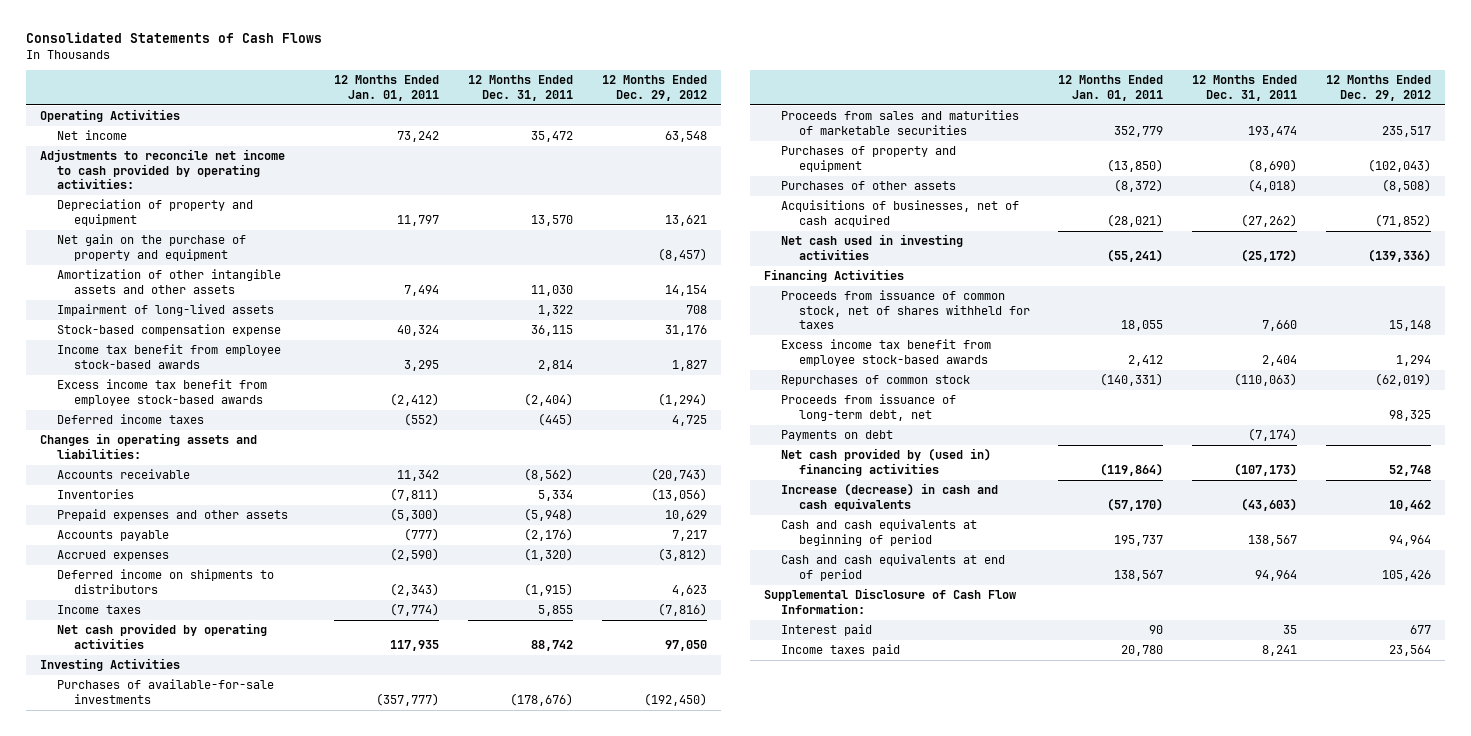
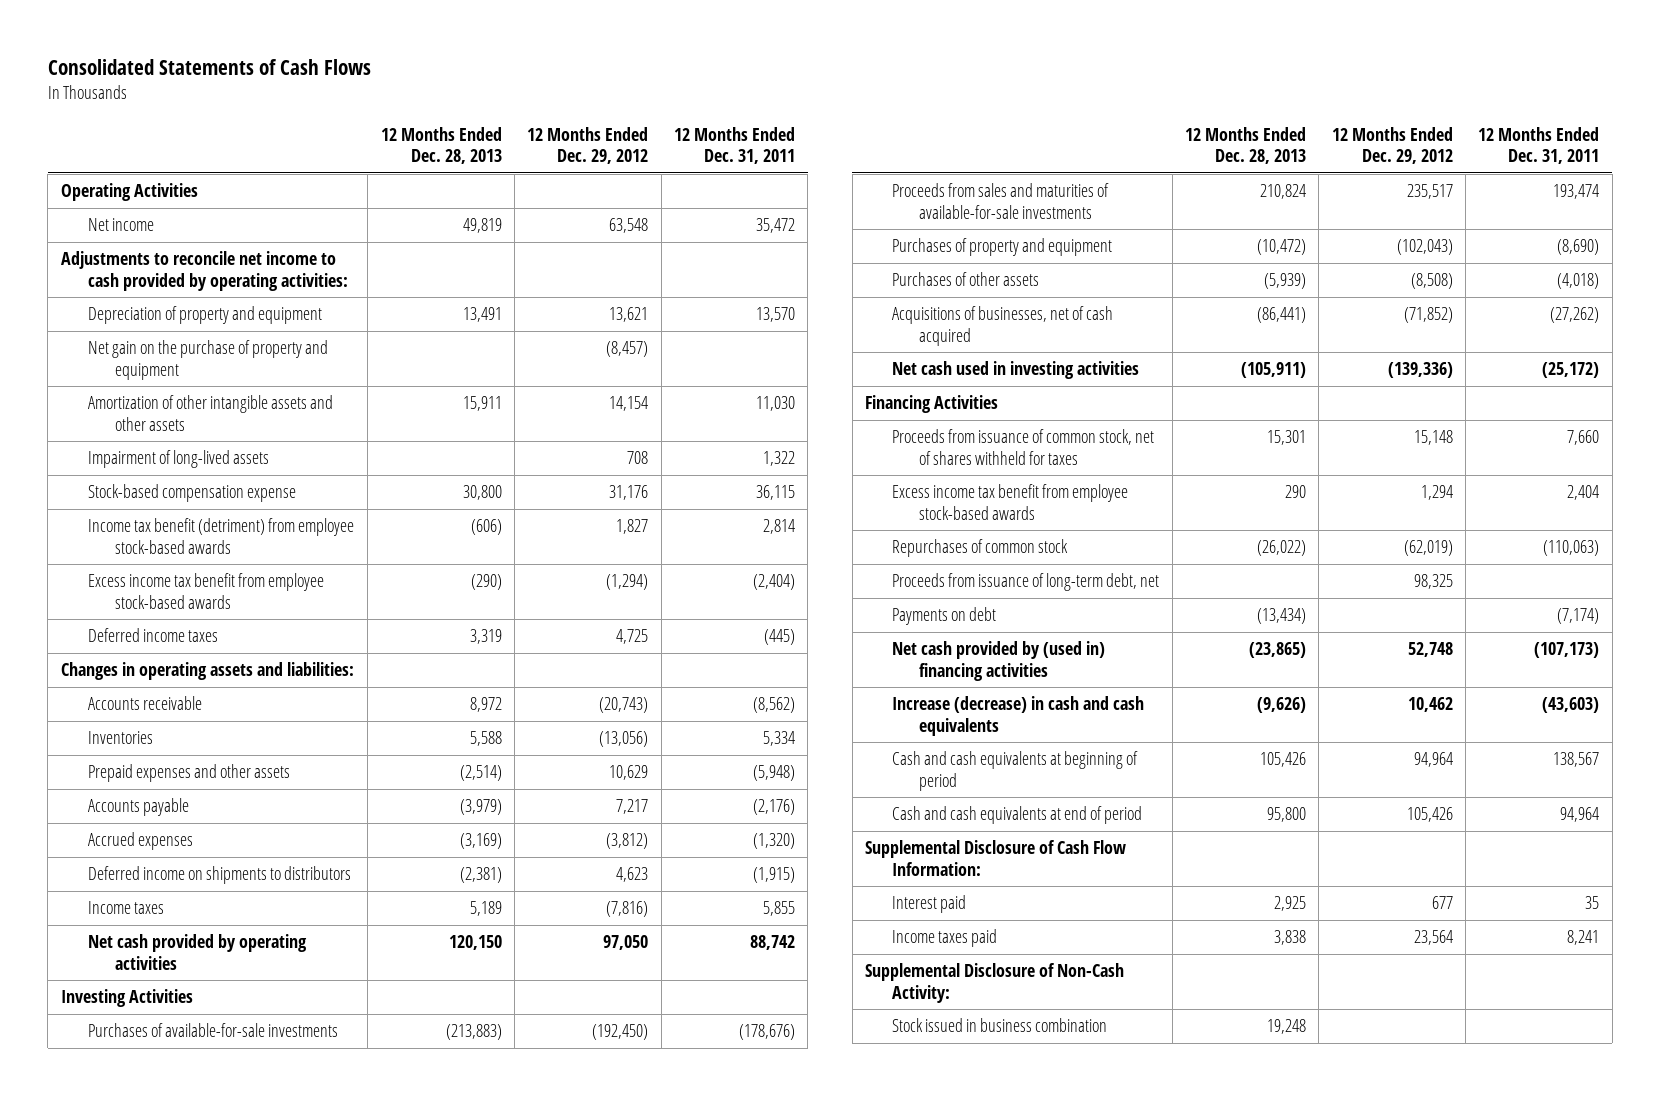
[334,75,440,101] 12 Months Ended Jan. 01, 2011 -> none
none -> [380,126,502,164] 12 Months Ended Dec. 28, 2013
[57,344,282,369] Income tax benefit from employee stock-based awards -> [87,518,354,554] Income tax benefit (detriment) from employee stock-based awards
[781,110,1020,135] Proceeds from sales and maturities of marketable securities -> [892,183,1110,219] Proceeds from sales and maturities of available-for-sale investments
none -> [865,963,1125,1003] Supplemental Disclosure of Non-Cash Activity:
none -> [892,1018,1108,1033] Stock issued in business combination

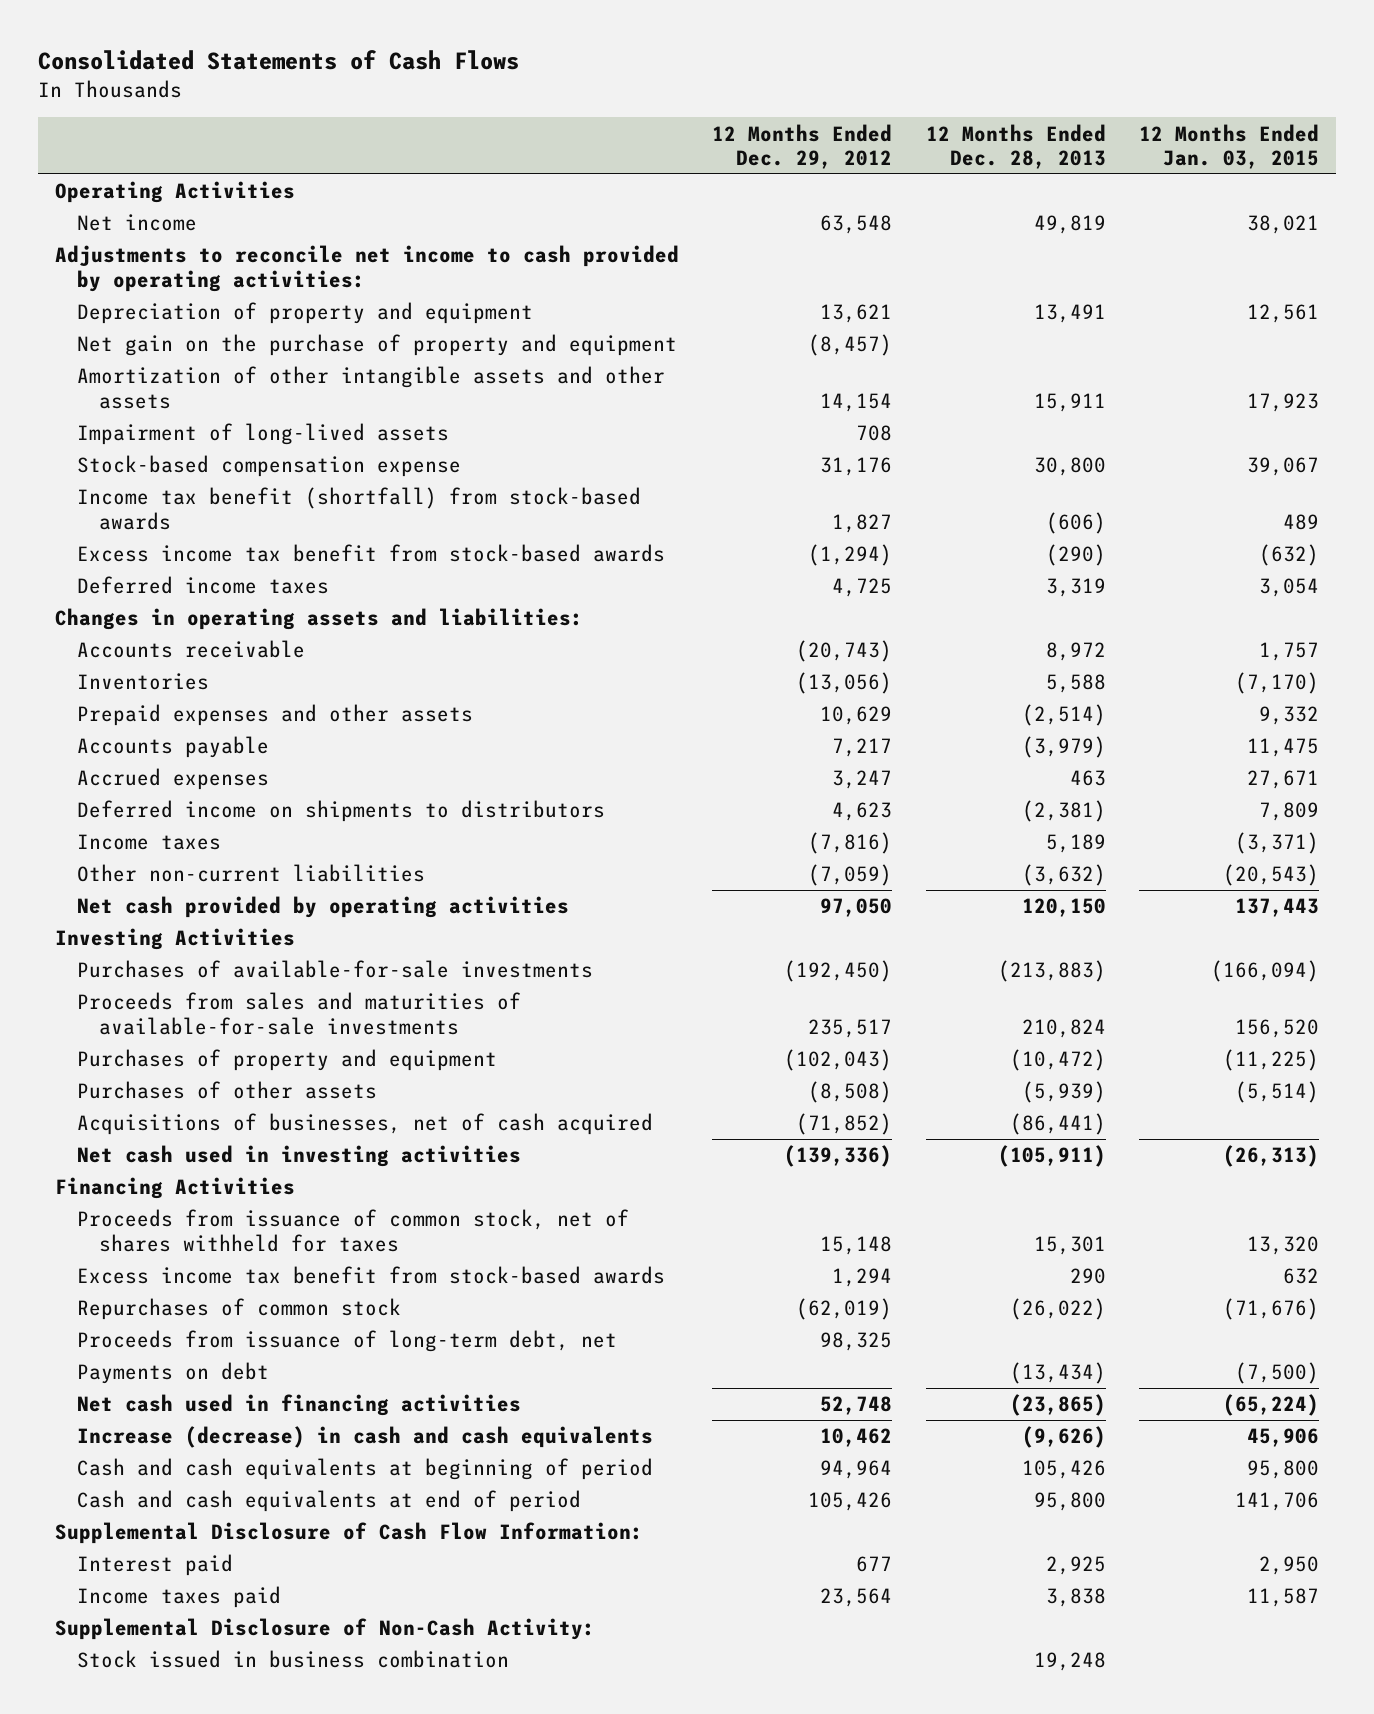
[673,126,795,164] 12 Months Ended Dec. 31, 2011 -> none
none -> [1139,123,1320,169] 12 Months Ended Jan. 03, 2015
[87,518,354,554] Income tax benefit (detriment) from employee stock-based awards -> [76,487,641,530] Income tax benefit (shortfall) from stock-based awards
[87,573,324,609] Excess income tax benefit from employee stock-based awards -> [76,544,665,563] Excess income tax benefit from stock-based awards
[459,833,502,850] (3,169) -> [1069,770,1106,787] 463
[606,833,649,850] (3,812) -> [832,770,893,790] 3,247
none -> [76,864,425,883] Other non-current liabilities
[892,484,1129,520] Excess income tax benefit from employee stock-based awards -> [76,1266,665,1285] Excess income tax benefit from stock-based awards
[892,641,1106,681] Net cash provided by (used in) financing activities -> [76,1394,521,1417] Net cash used in financing activities

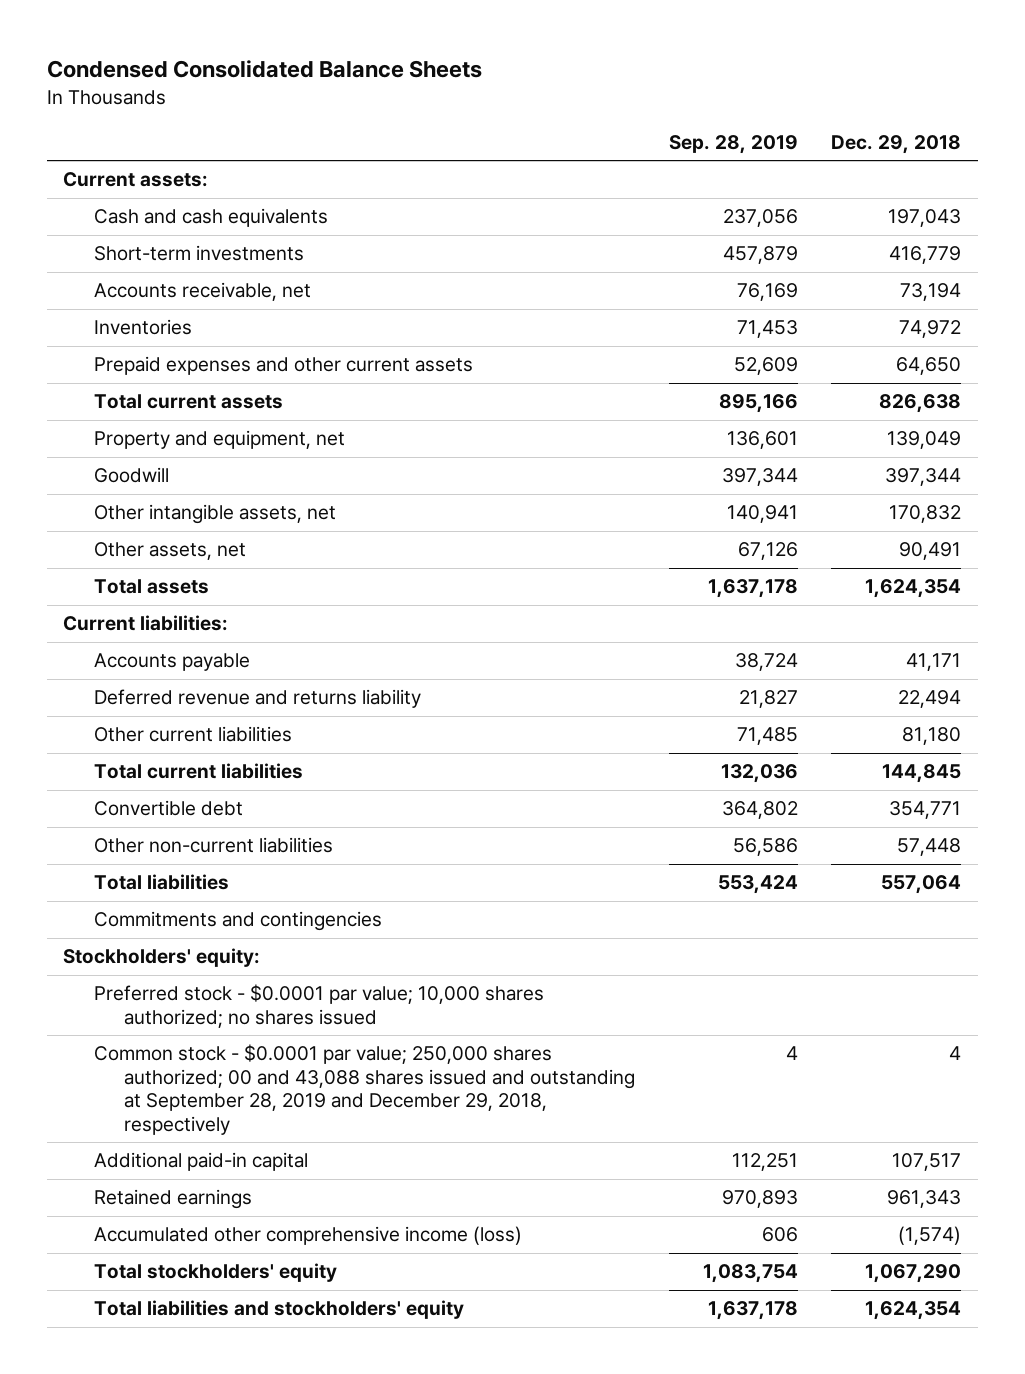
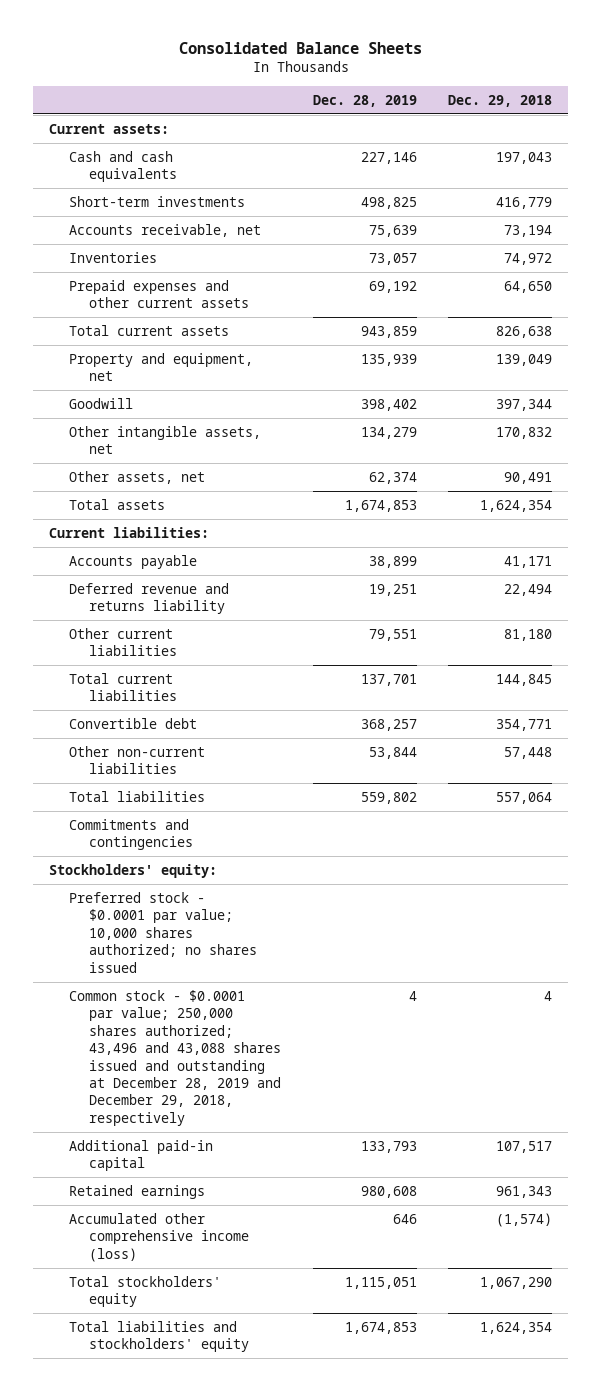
[46,60,482,79] Condensed Consolidated Balance Sheets -> [178,42,422,55] Consolidated Balance Sheets
[668,135,798,155] Sep. 28, 2019 -> none
none -> [312,94,417,107] Dec. 28, 2019
[93,1044,636,1135] Common stock - $0.0001 par value; 250,000 shares authorized; 00 and 43,088 shares issued and outstanding at September 28, 2019 and December 29, 2018, respectively -> [69,989,282,1126] Common stock - $0.0001 par value; 250,000 shares authorized; 43,496 and 43,088 shares issued and outstanding at December 28, 2019 and December 29, 2018, respectively

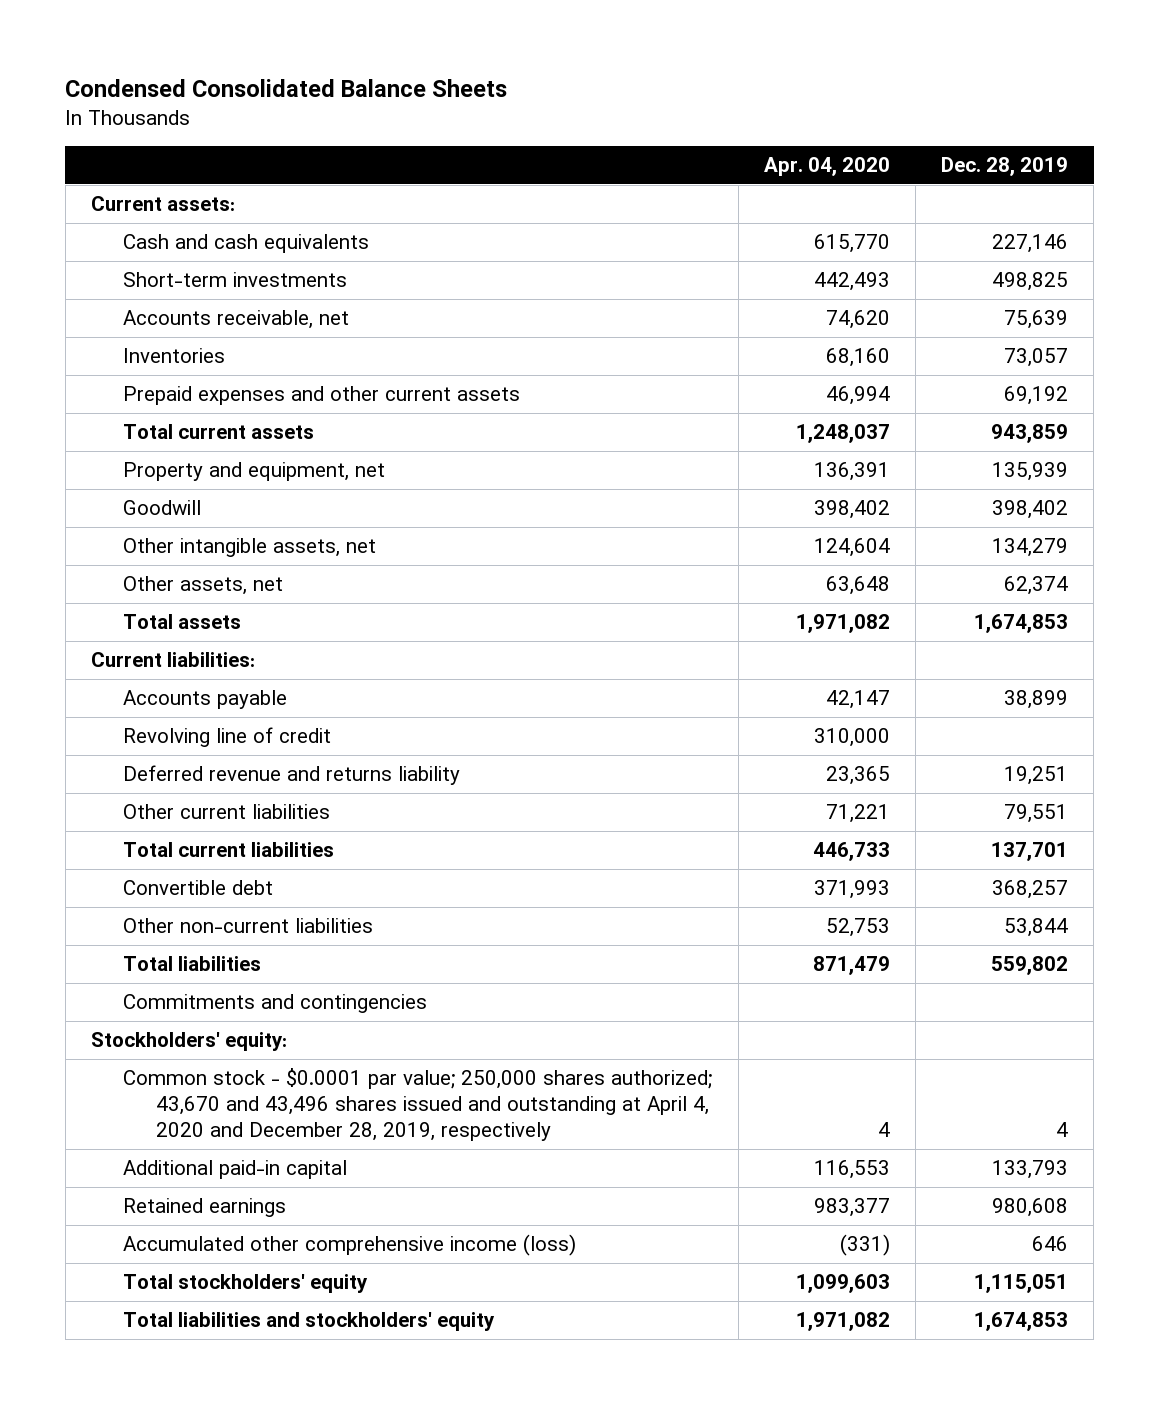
[178,42,422,55] Consolidated Balance Sheets -> [65,79,508,98] Condensed Consolidated Balance Sheets
[448,94,553,107] Dec. 29, 2018 -> none
none -> [763,157,890,177] Apr. 04, 2020
none -> [123,727,332,748] Revolving line of credit
[69,891,258,973] Preferred stock - $0.0001 par value; 10,000 shares authorized; no shares issued -> none
[69,989,282,1126] Common stock - $0.0001 par value; 250,000 shares authorized; 43,496 and 43,088 shares issued and outstanding at December 28, 2019 and December 29, 2018, respectively -> [123,1068,713,1141] Common stock - $0.0001 par value; 250,000 shares authorized; 43,670 and 43,496 shares issued and outstanding at April 4, 2020 and December 28, 2019, respectively

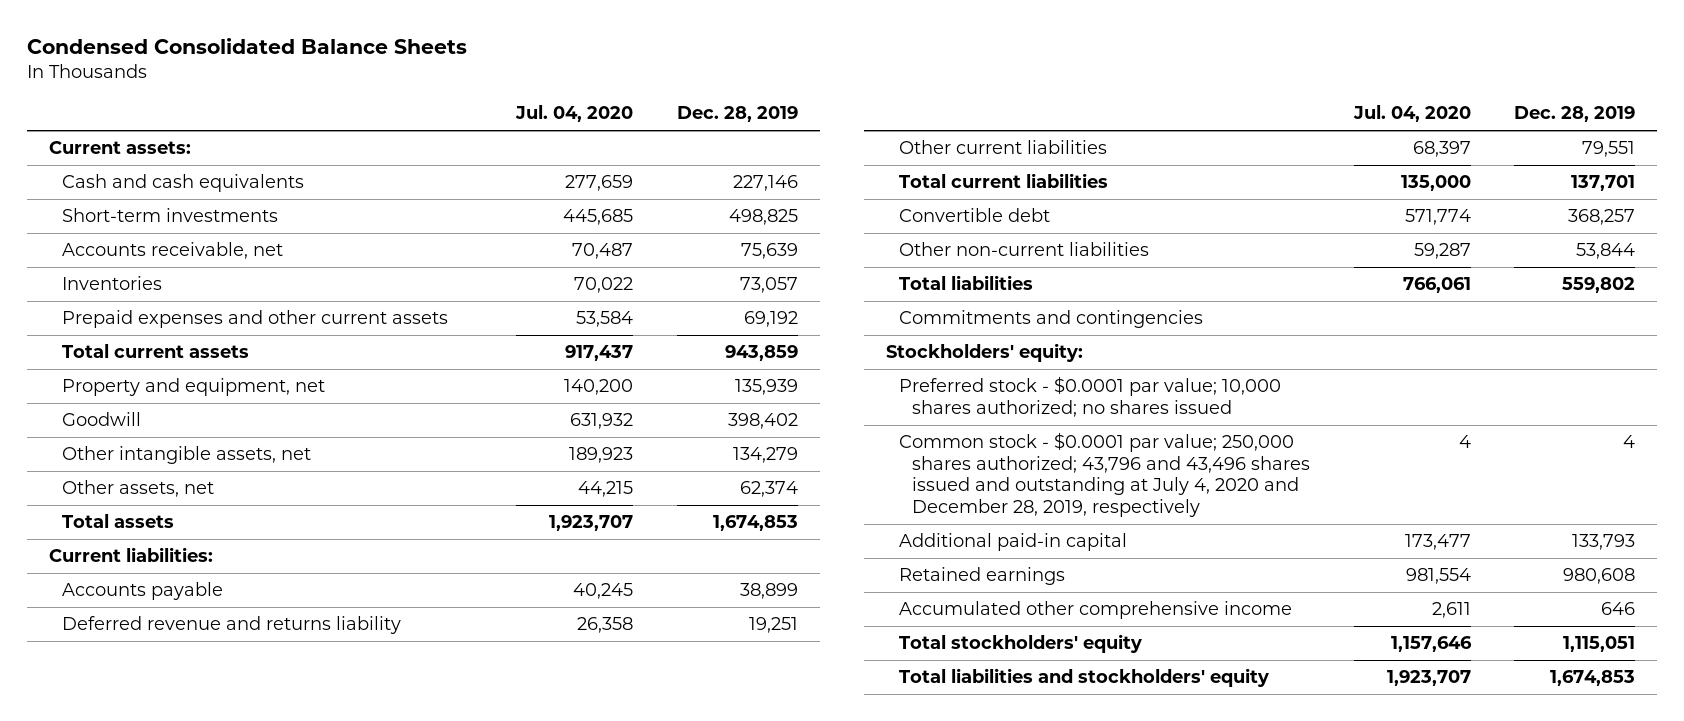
[763,157,890,177] Apr. 04, 2020 -> none
none -> [515,105,634,123] Jul. 04, 2020
[123,727,332,748] Revolving line of credit -> none
none -> [899,376,1282,417] Preferred stock - $0.0001 par value; 10,000 shares authorized; no shares issued
[123,1068,713,1141] Common stock - $0.0001 par value; 250,000 shares authorized; 43,670 and 43,496 shares issued and outstanding at April 4, 2020 and December 28, 2019, respectively -> [899,432,1311,517] Common stock - $0.0001 par value; 250,000 shares authorized; 43,796 and 43,496 shares issued and outstanding at July 4, 2020 and December 28, 2019, respectively
[123,1234,577,1257] Accumulated other comprehensive income (loss) -> [899,601,1293,620] Accumulated other comprehensive income

